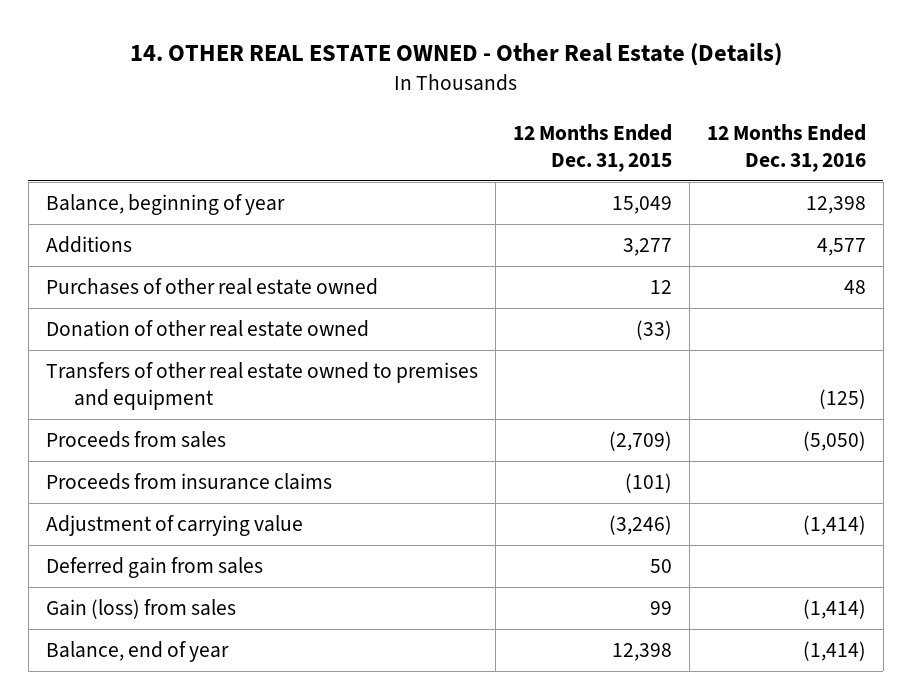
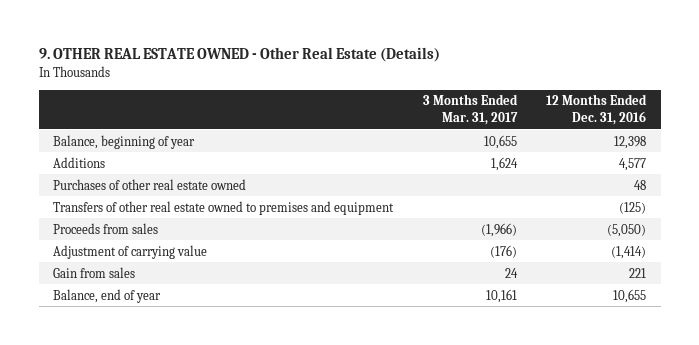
[129,43,782,67] 14. OTHER REAL ESTATE OWNED - Other Real Estate (Details) -> [38,46,440,62] 9. OTHER REAL ESTATE OWNED - Other Real Estate (Details)
[512,123,672,173] 12 Months Ended Dec. 31, 2015 -> none
none -> [422,94,518,126] 3 Months Ended Mar. 31, 2017
[45,320,369,338] Donation of other real estate owned -> none
[45,473,332,491] Proceeds from insurance claims -> none
[45,557,263,579] Deferred gain from sales -> none
[45,599,236,620] Gain (loss) from sales -> [53,266,136,278] Gain from sales
[802,599,866,620] (1,414) -> [629,267,647,278] 221
[802,641,866,662] (1,414) -> [613,288,647,303] 10,655

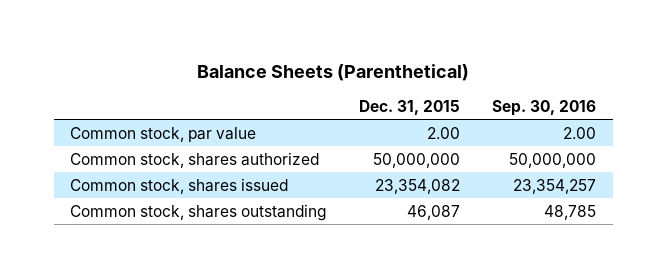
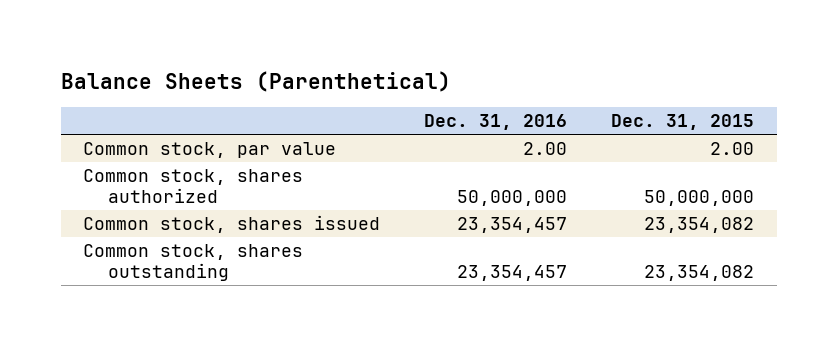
[492,99,597,116] Sep. 30, 2016 -> none
none -> [424,114,568,131] Dec. 31, 2016
[407,204,461,220] 46,087 -> [644,265,755,282] 23,354,082

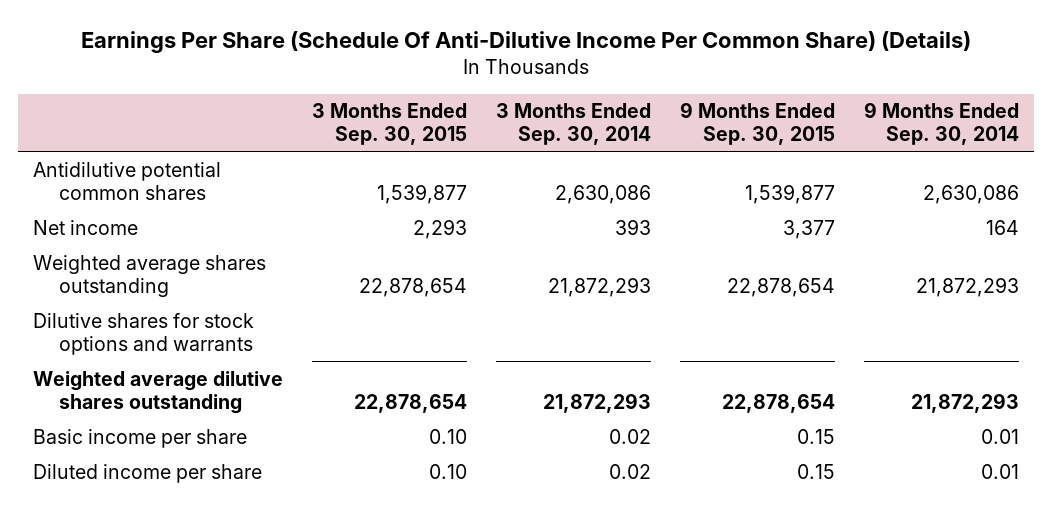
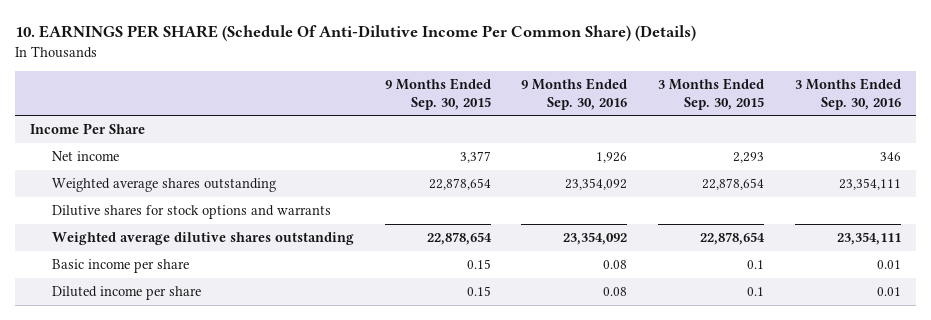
[80,31,971,54] Earnings Per Share (Schedule Of Anti-Dilutive Income Per Common Share) (Details) -> [14,25,696,42] 10. EARNINGS PER SHARE (Schedule Of Anti-Dilutive Income Per Common Share) (Details)
[495,103,651,146] 3 Months Ended Sep. 30, 2014 -> none
[863,102,1019,146] 9 Months Ended Sep. 30, 2014 -> none
none -> [521,78,628,110] 9 Months Ended Sep. 30, 2016
none -> [794,78,901,110] 3 Months Ended Sep. 30, 2016
[32,161,221,200] Antidilutive potential common shares -> none
none -> [29,123,145,135] Income Per Share
[428,428,467,444] 0.10 -> [747,260,765,270] 0.1
[428,463,467,479] 0.10 -> [747,287,765,297] 0.1

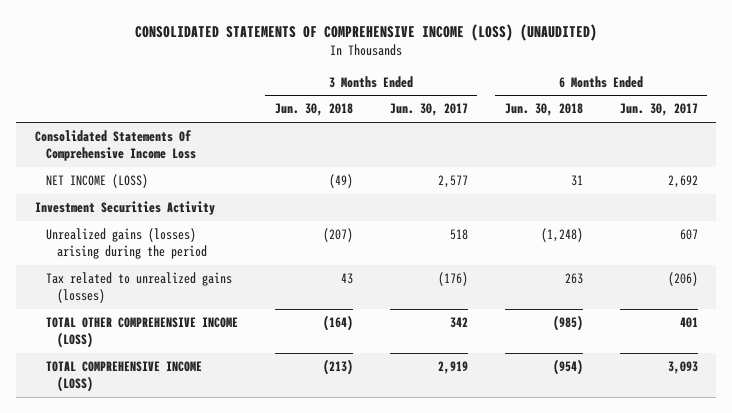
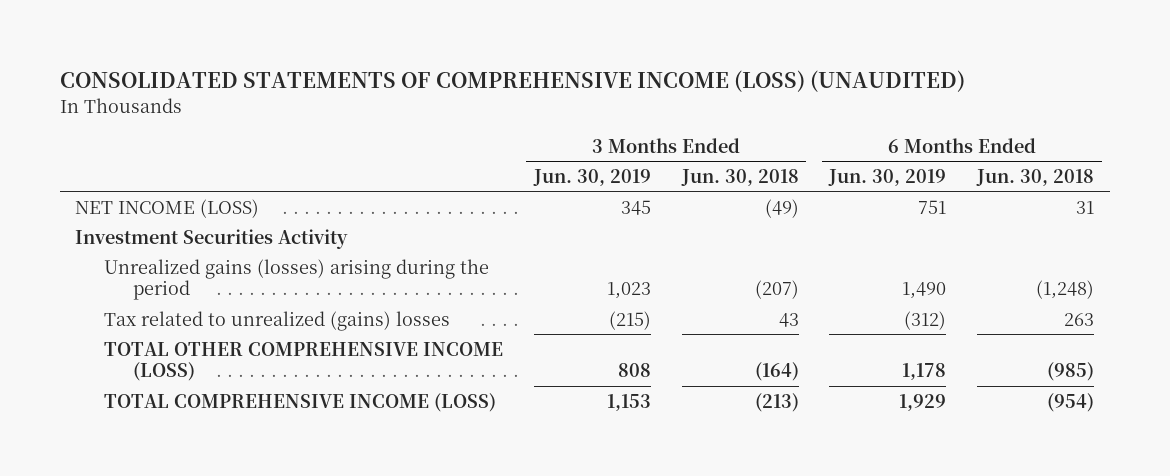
[389,103,468,117] Jun. 30, 2017 -> none
[619,103,698,117] Jun. 30, 2017 -> none
none -> [533,169,652,187] Jun. 30, 2019
none -> [828,169,947,187] Jun. 30, 2019
[34,130,196,161] Consolidated Statements Of Comprehensive Income Loss -> none
[45,272,232,303] Tax related to unrealized gains (losses) -> [104,310,451,331] Tax related to unrealized (gains) losses

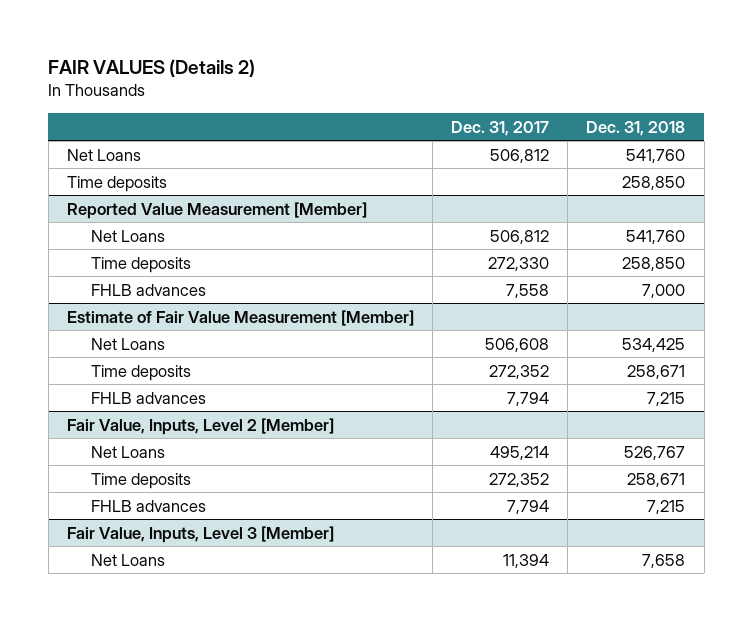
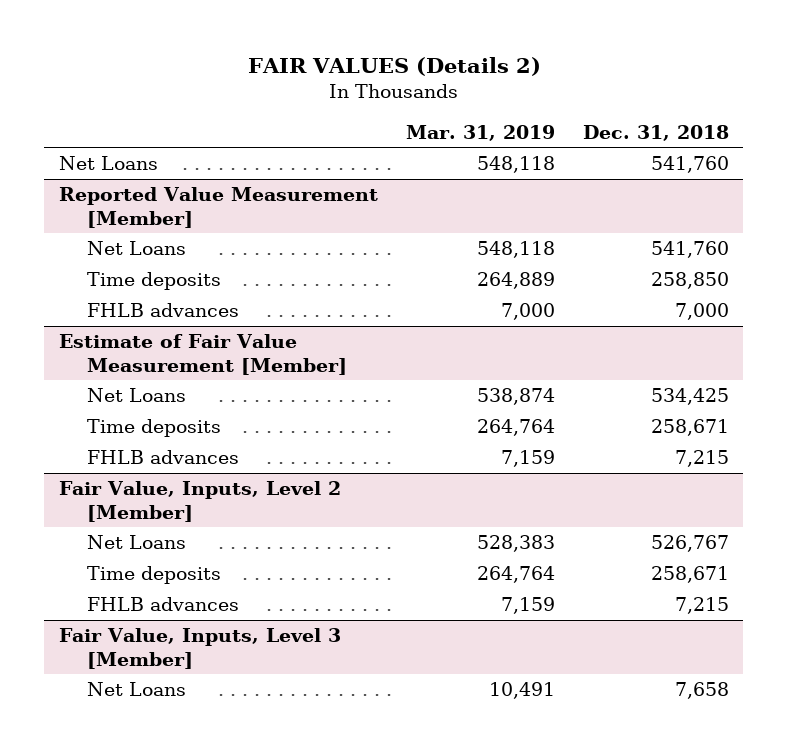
[451,120,550,136] Dec. 31, 2017 -> none
none -> [405,124,555,141] Mar. 31, 2019
[66,175,167,192] Time deposits -> none

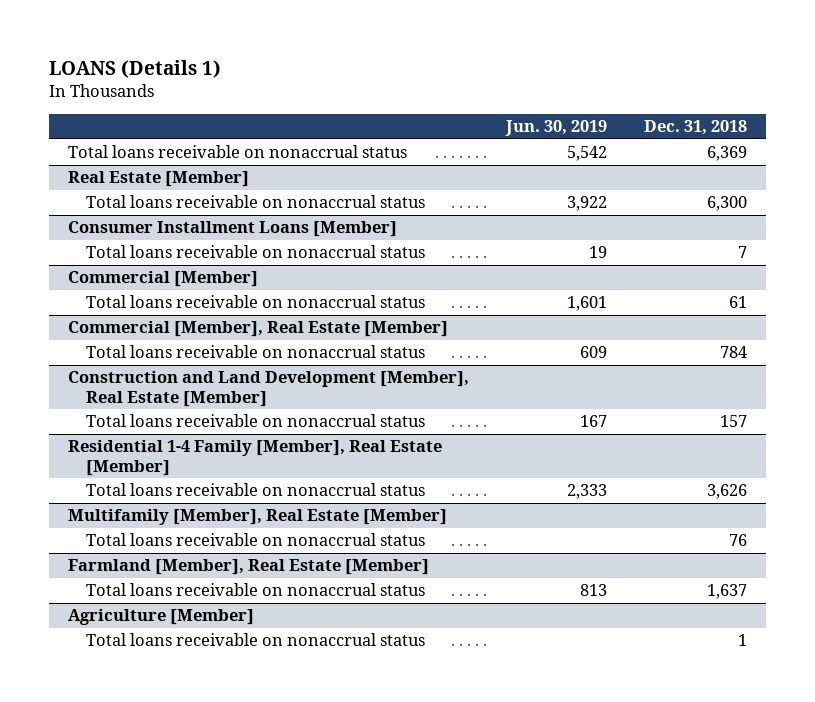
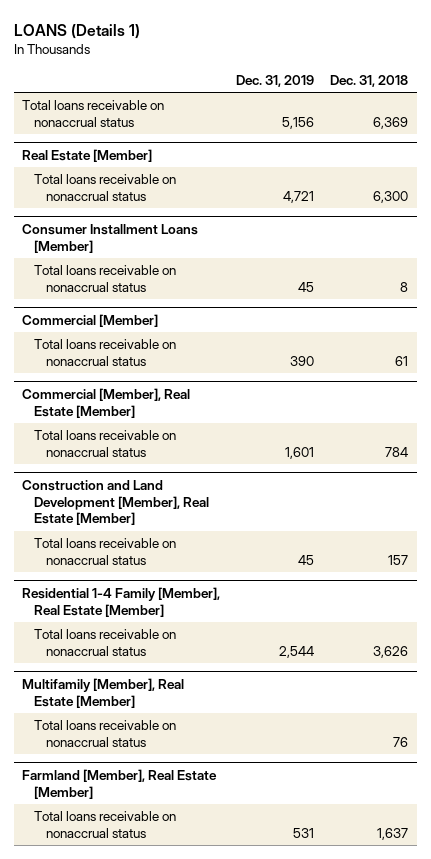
[504,120,607,137] Jun. 30, 2019 -> none
none -> [236,74,315,87] Dec. 31, 2019
[738,246,748,259] 7 -> [400,282,409,293] 8
[67,609,254,626] Agriculture [Member] -> none
[85,633,425,647] Total loans receivable on nonaccrual status -> none

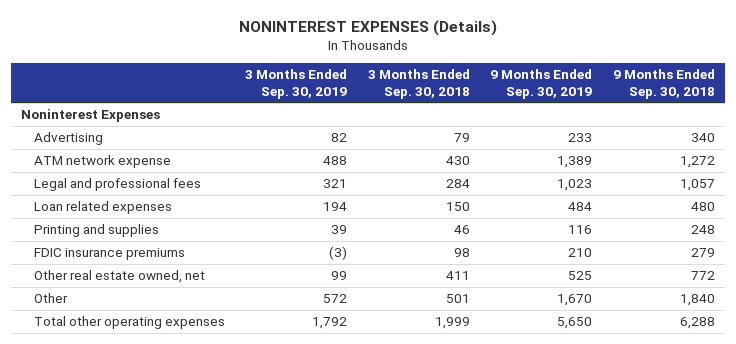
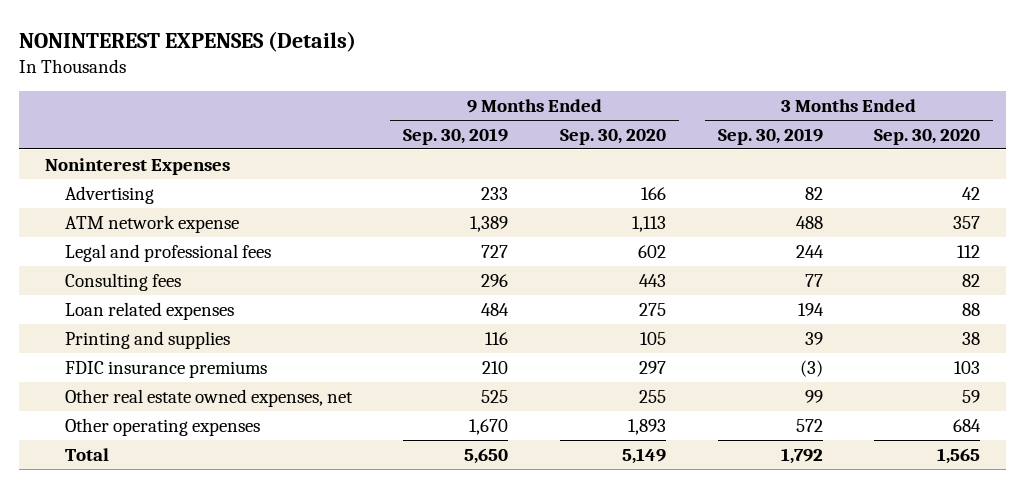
[367,69,470,99] 3 Months Ended Sep. 30, 2018 -> none
[612,69,715,99] 9 Months Ended Sep. 30, 2018 -> none
none -> [559,128,666,145] Sep. 30, 2020
none -> [874,128,981,145] Sep. 30, 2020
[323,179,348,189] 321 -> [795,244,824,258] 244
[557,179,593,192] 1,023 -> [481,244,509,258] 727
none -> [64,272,181,291] Consulting fees
[33,270,205,284] Other real estate owned, net -> [64,388,353,407] Other real estate owned expenses, net
[33,293,68,304] Other -> [64,417,260,436] Other operating expenses
[33,316,225,330] Total other operating expenses -> [64,447,109,461] Total

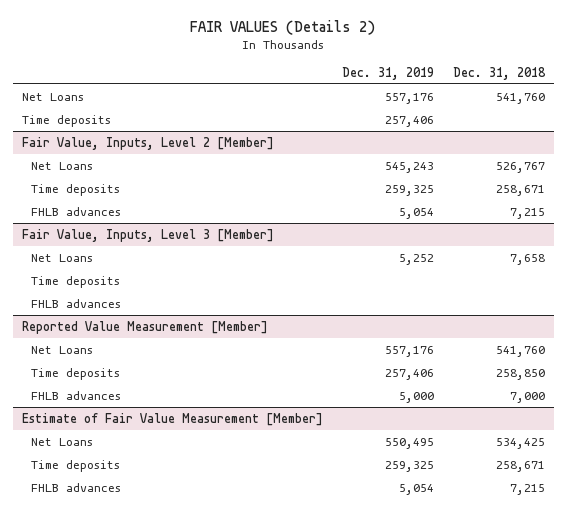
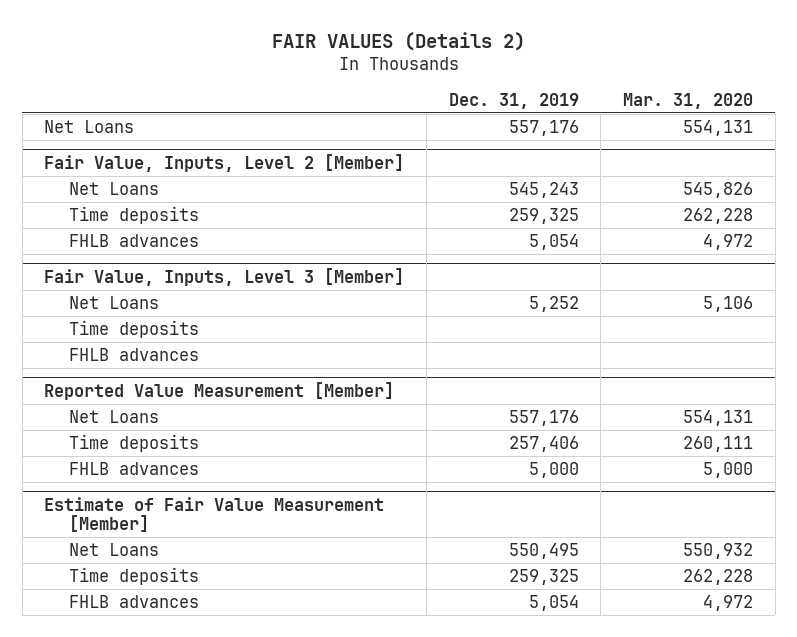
[452,66,546,80] Dec. 31, 2018 -> none
none -> [623,92,754,109] Mar. 31, 2020
[21,114,111,127] Time deposits -> none

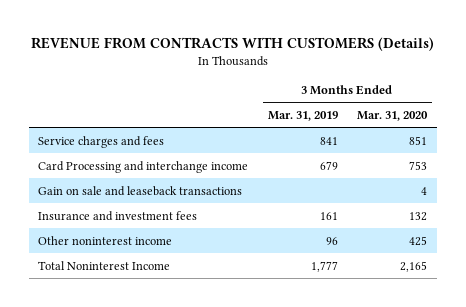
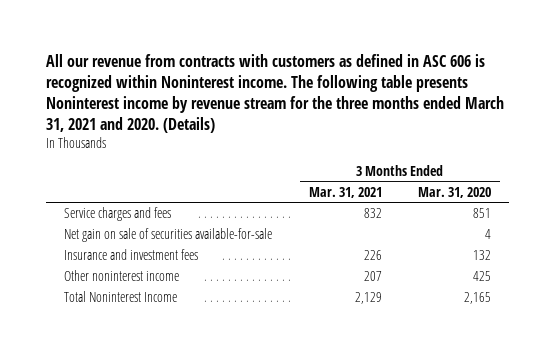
[30,36,434,51] REVENUE FROM CONTRACTS WITH CUSTOMERS (Details) -> [46,53,505,133] All our revenue from contracts with customers as defined in ASC 606 is recognized within Noninterest income. The following table presents Noninterest income by revenue stream for the three months ended March 31, 2021 and 2020. (Details)
[267,110,338,121] Mar. 31, 2019 -> none
none -> [308,186,382,198] Mar. 31, 2021
[38,160,249,173] Card Processing and interchange income -> none
[38,185,243,196] Gain on sale and leaseback transactions -> [64,228,273,243] Net gain on sale of securities available-for-sale

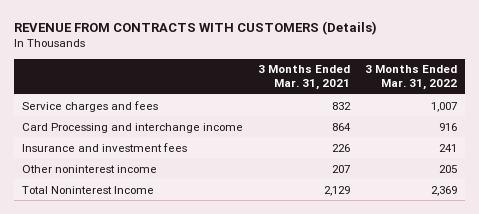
[46,53,505,133] All our revenue from contracts with customers as defined in ASC 606 is recognized within Noninterest income. The following table presents Noninterest income by revenue stream for the three months ended March 31, 2021 and 2020. (Details) -> [13,20,377,35] REVENUE FROM CONTRACTS WITH CUSTOMERS (Details)
[418,186,492,198] Mar. 31, 2020 -> none
none -> [365,65,458,90] 3 Months Ended Mar. 31, 2022
[64,228,273,243] Net gain on sale of securities available-for-sale -> none
none -> [21,122,243,133] Card Processing and interchange income

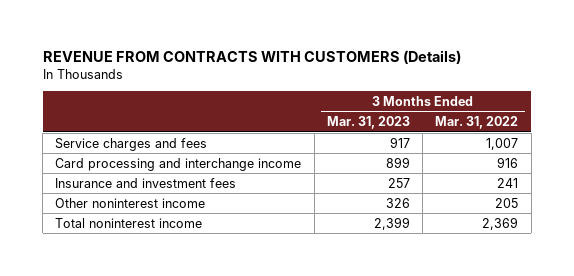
[257,65,350,90] 3 Months Ended Mar. 31, 2021 -> none
none -> [326,116,410,130] Mar. 31, 2023
[21,122,243,133] Card Processing and interchange income -> [55,157,302,171] Card processing and interchange income
[21,185,154,194] Total Noninterest Income -> [55,217,203,228] Total noninterest income

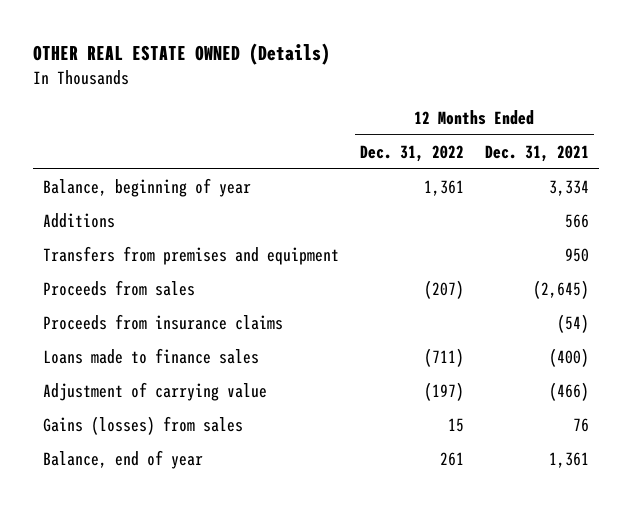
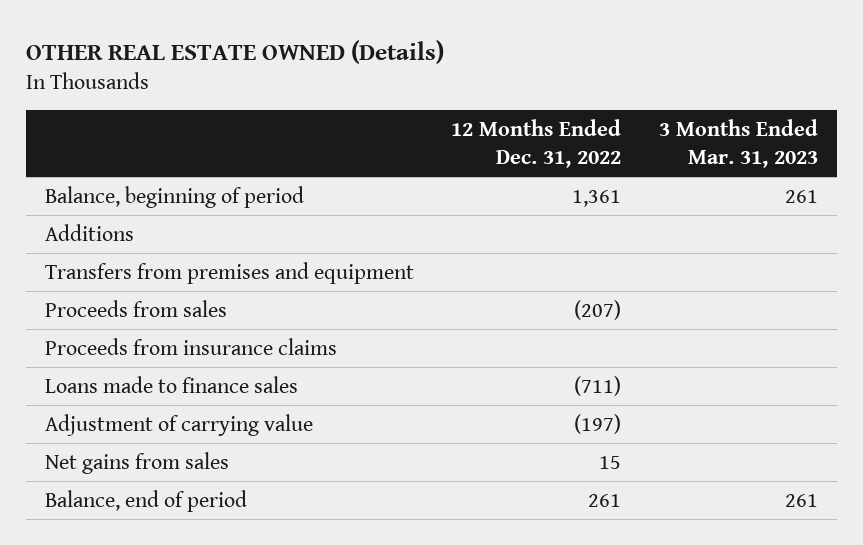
[484,144,589,162] Dec. 31, 2021 -> none
none -> [658,119,818,168] 3 Months Ended Mar. 31, 2023
[43,178,252,198] Balance, beginning of year -> [44,185,304,208] Balance, beginning of period
[43,416,244,436] Gains (losses) from sales -> [44,451,229,474] Net gains from sales
[43,450,204,470] Balance, end of year -> [44,489,247,512] Balance, end of period

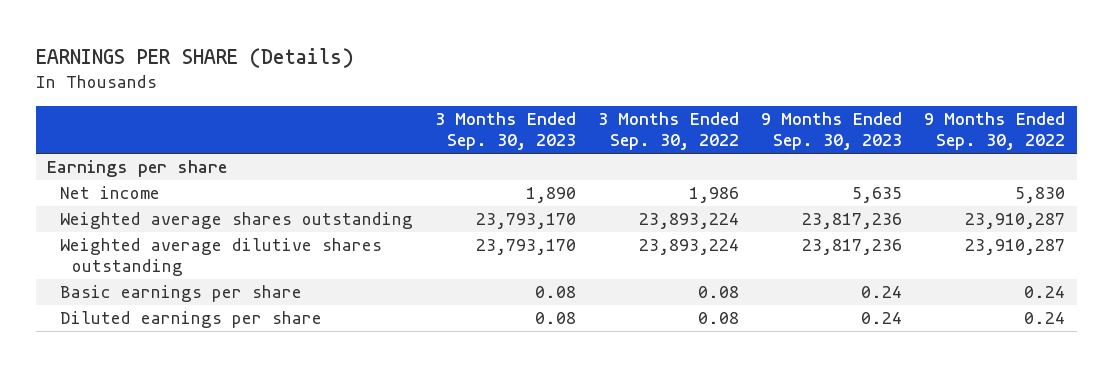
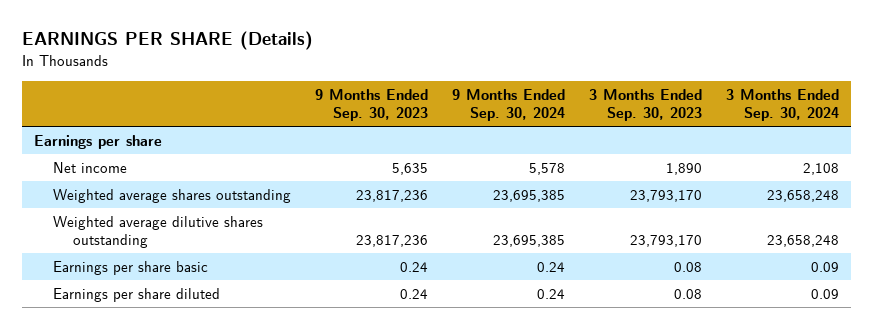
[598,112,740,151] 3 Months Ended Sep. 30, 2022 -> none
[924,112,1066,151] 9 Months Ended Sep. 30, 2022 -> none
none -> [452,88,566,121] 9 Months Ended Sep. 30, 2024
none -> [726,88,840,121] 3 Months Ended Sep. 30, 2024
[59,285,302,303] Basic earnings per share -> [53,260,209,275] Earnings per share basic
[59,311,322,329] Diluted earnings per share -> [53,287,221,302] Earnings per share diluted

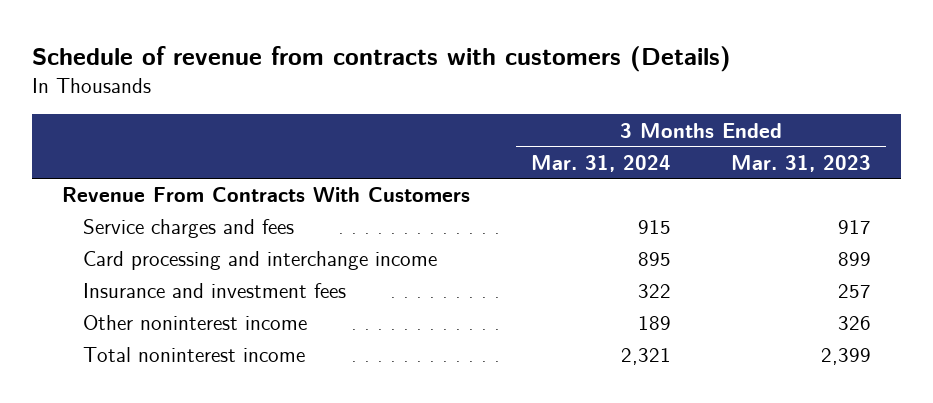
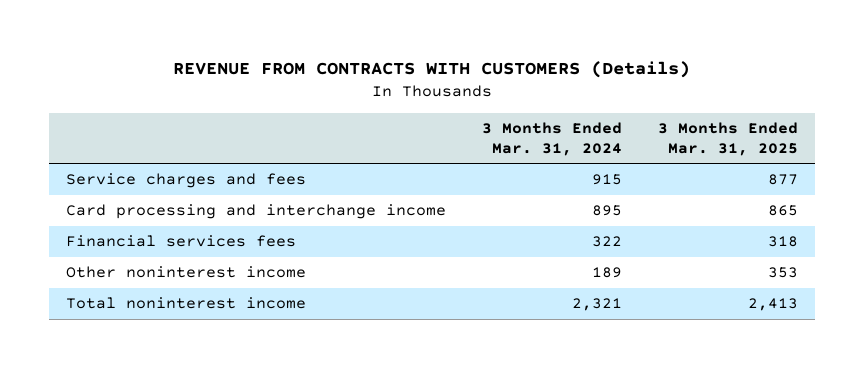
[32,45,732,72] Schedule of revenue from contracts with customers (Details) -> [172,61,690,79] REVENUE FROM CONTRACTS WITH CUSTOMERS (Details)
[731,154,872,172] Mar. 31, 2023 -> none
none -> [657,122,798,156] 3 Months Ended Mar. 31, 2025
[62,187,471,203] Revenue From Contracts With Customers -> none
[83,283,347,299] Insurance and investment fees -> [66,235,297,248] Financial services fees

